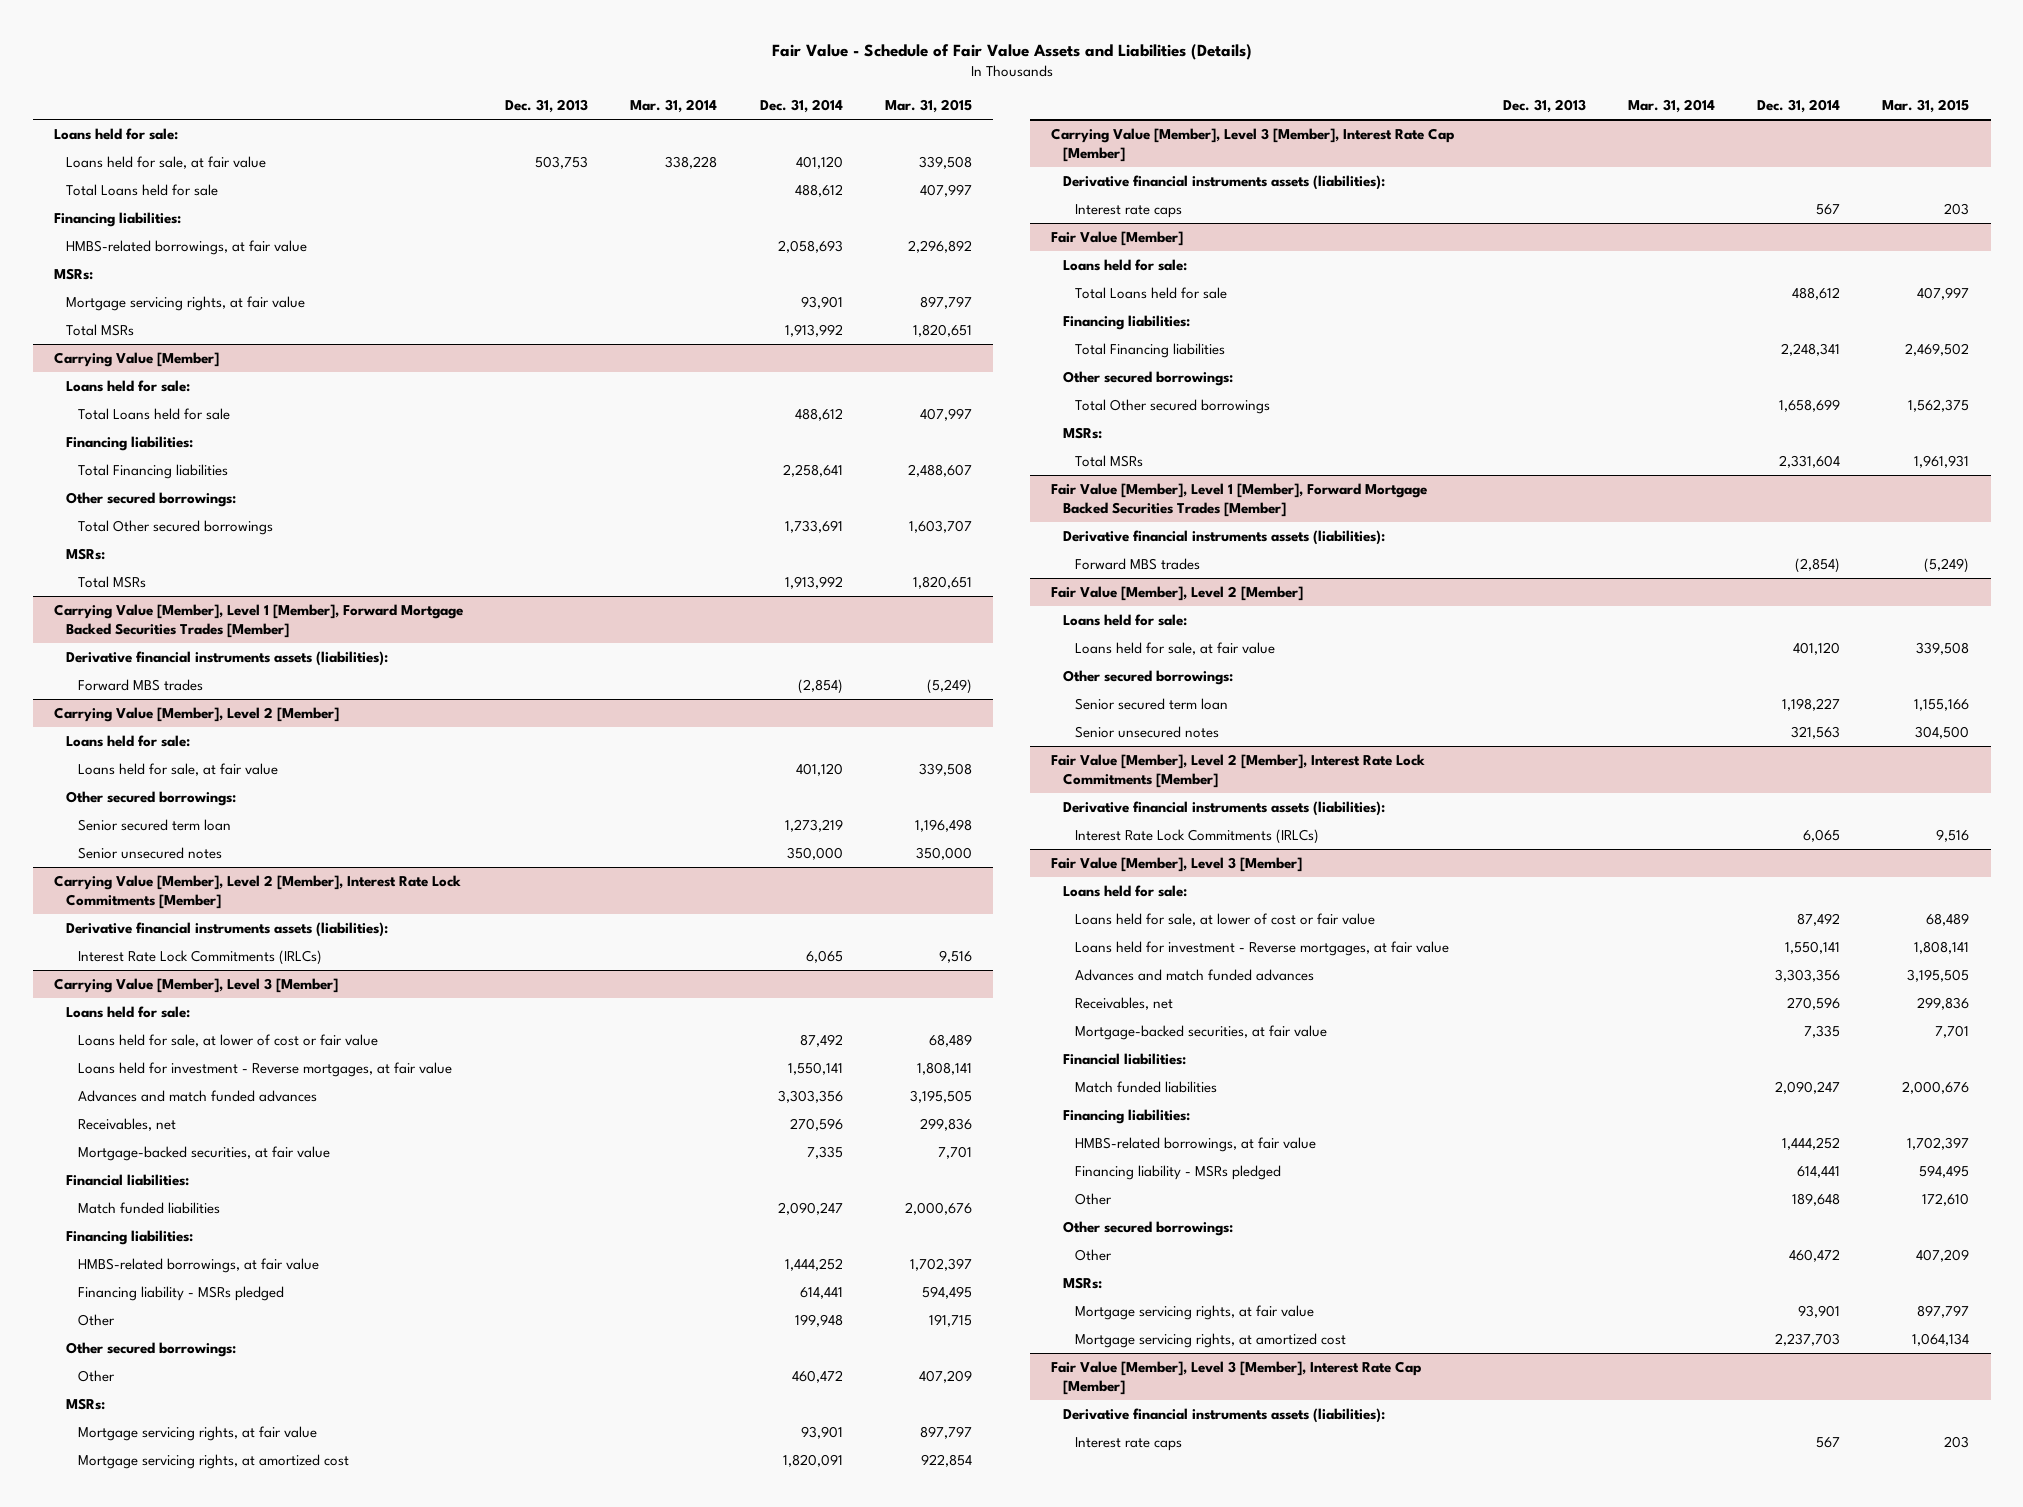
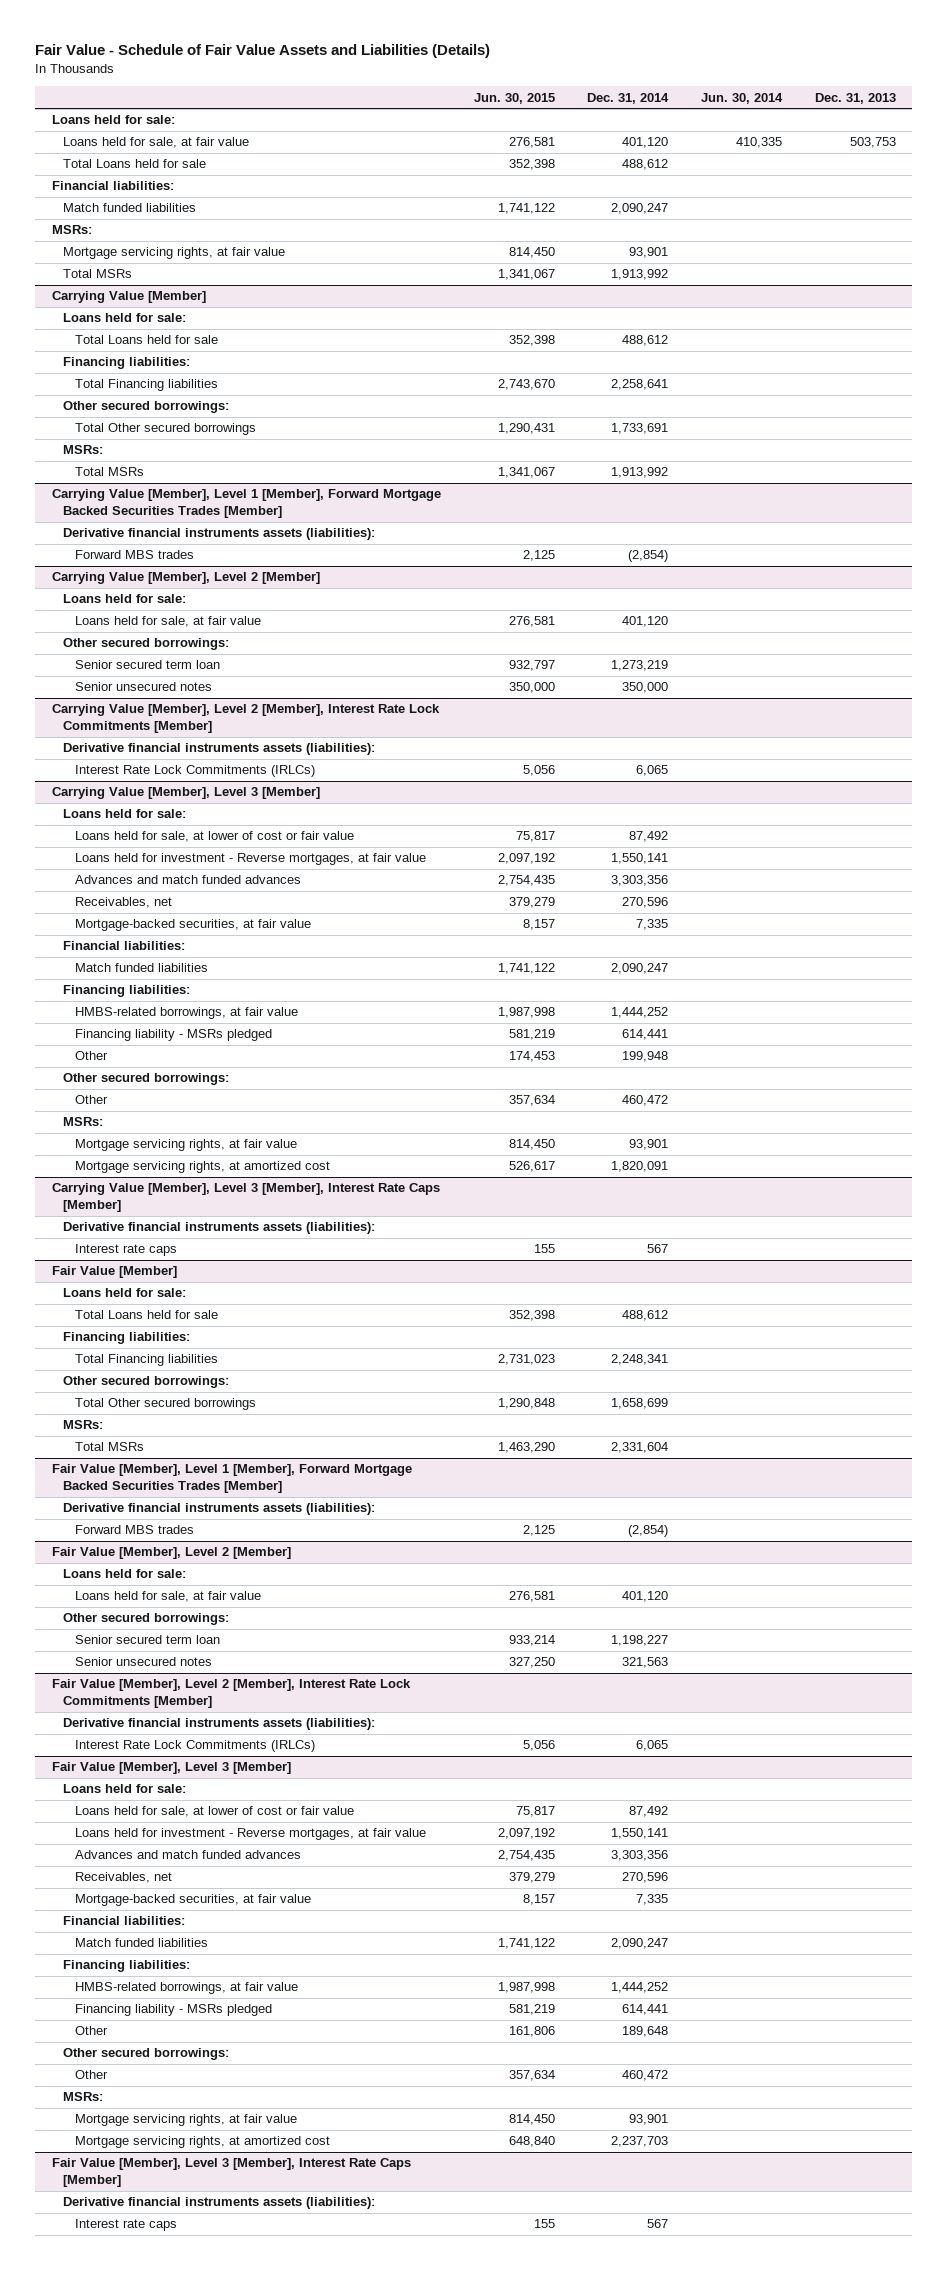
[630,98,718,113] Mar. 31, 2014 -> none
[884,98,972,113] Mar. 31, 2015 -> none
none -> [473,92,555,104] Jun. 30, 2015
none -> [701,92,784,104] Jun. 30, 2014
[53,211,181,227] Financing liabilities: -> none
[65,239,307,255] HMBS-related borrowings, at fair value -> none
none -> [51,181,174,191] Financial liabilities:
none -> [63,203,197,213] Match funded liabilities
[1051,127,1455,162] Carrying Value [Member], Level 3 [Member], Interest Rate Cap [Member] -> [51,1183,440,1213] Carrying Value [Member], Level 3 [Member], Interest Rate Caps [Member]
[1051,1360,1422,1395] Fair Value [Member], Level 3 [Member], Interest Rate Cap [Member] -> [51,2158,411,2188] Fair Value [Member], Level 3 [Member], Interest Rate Caps [Member]

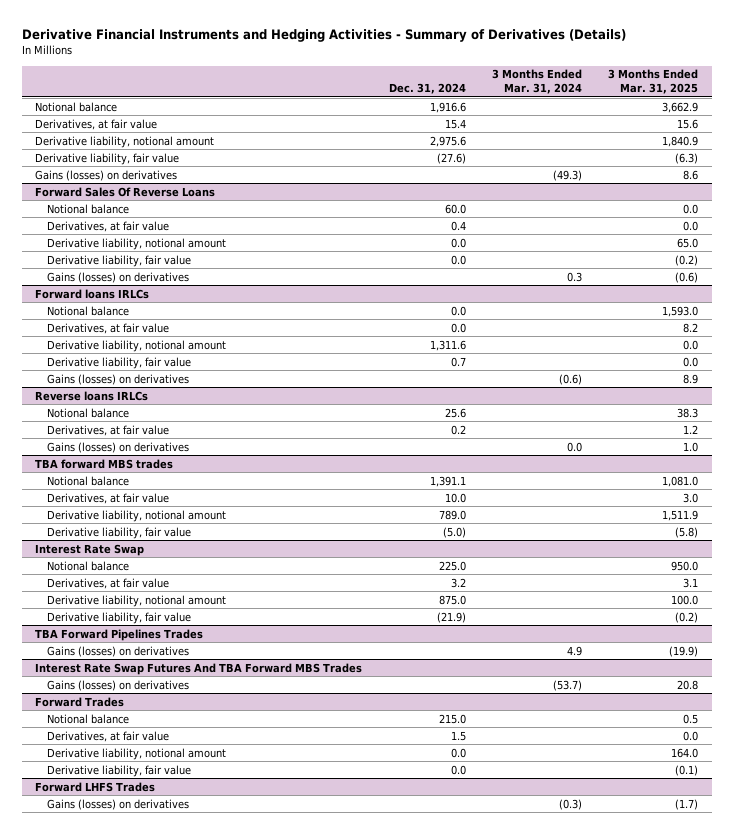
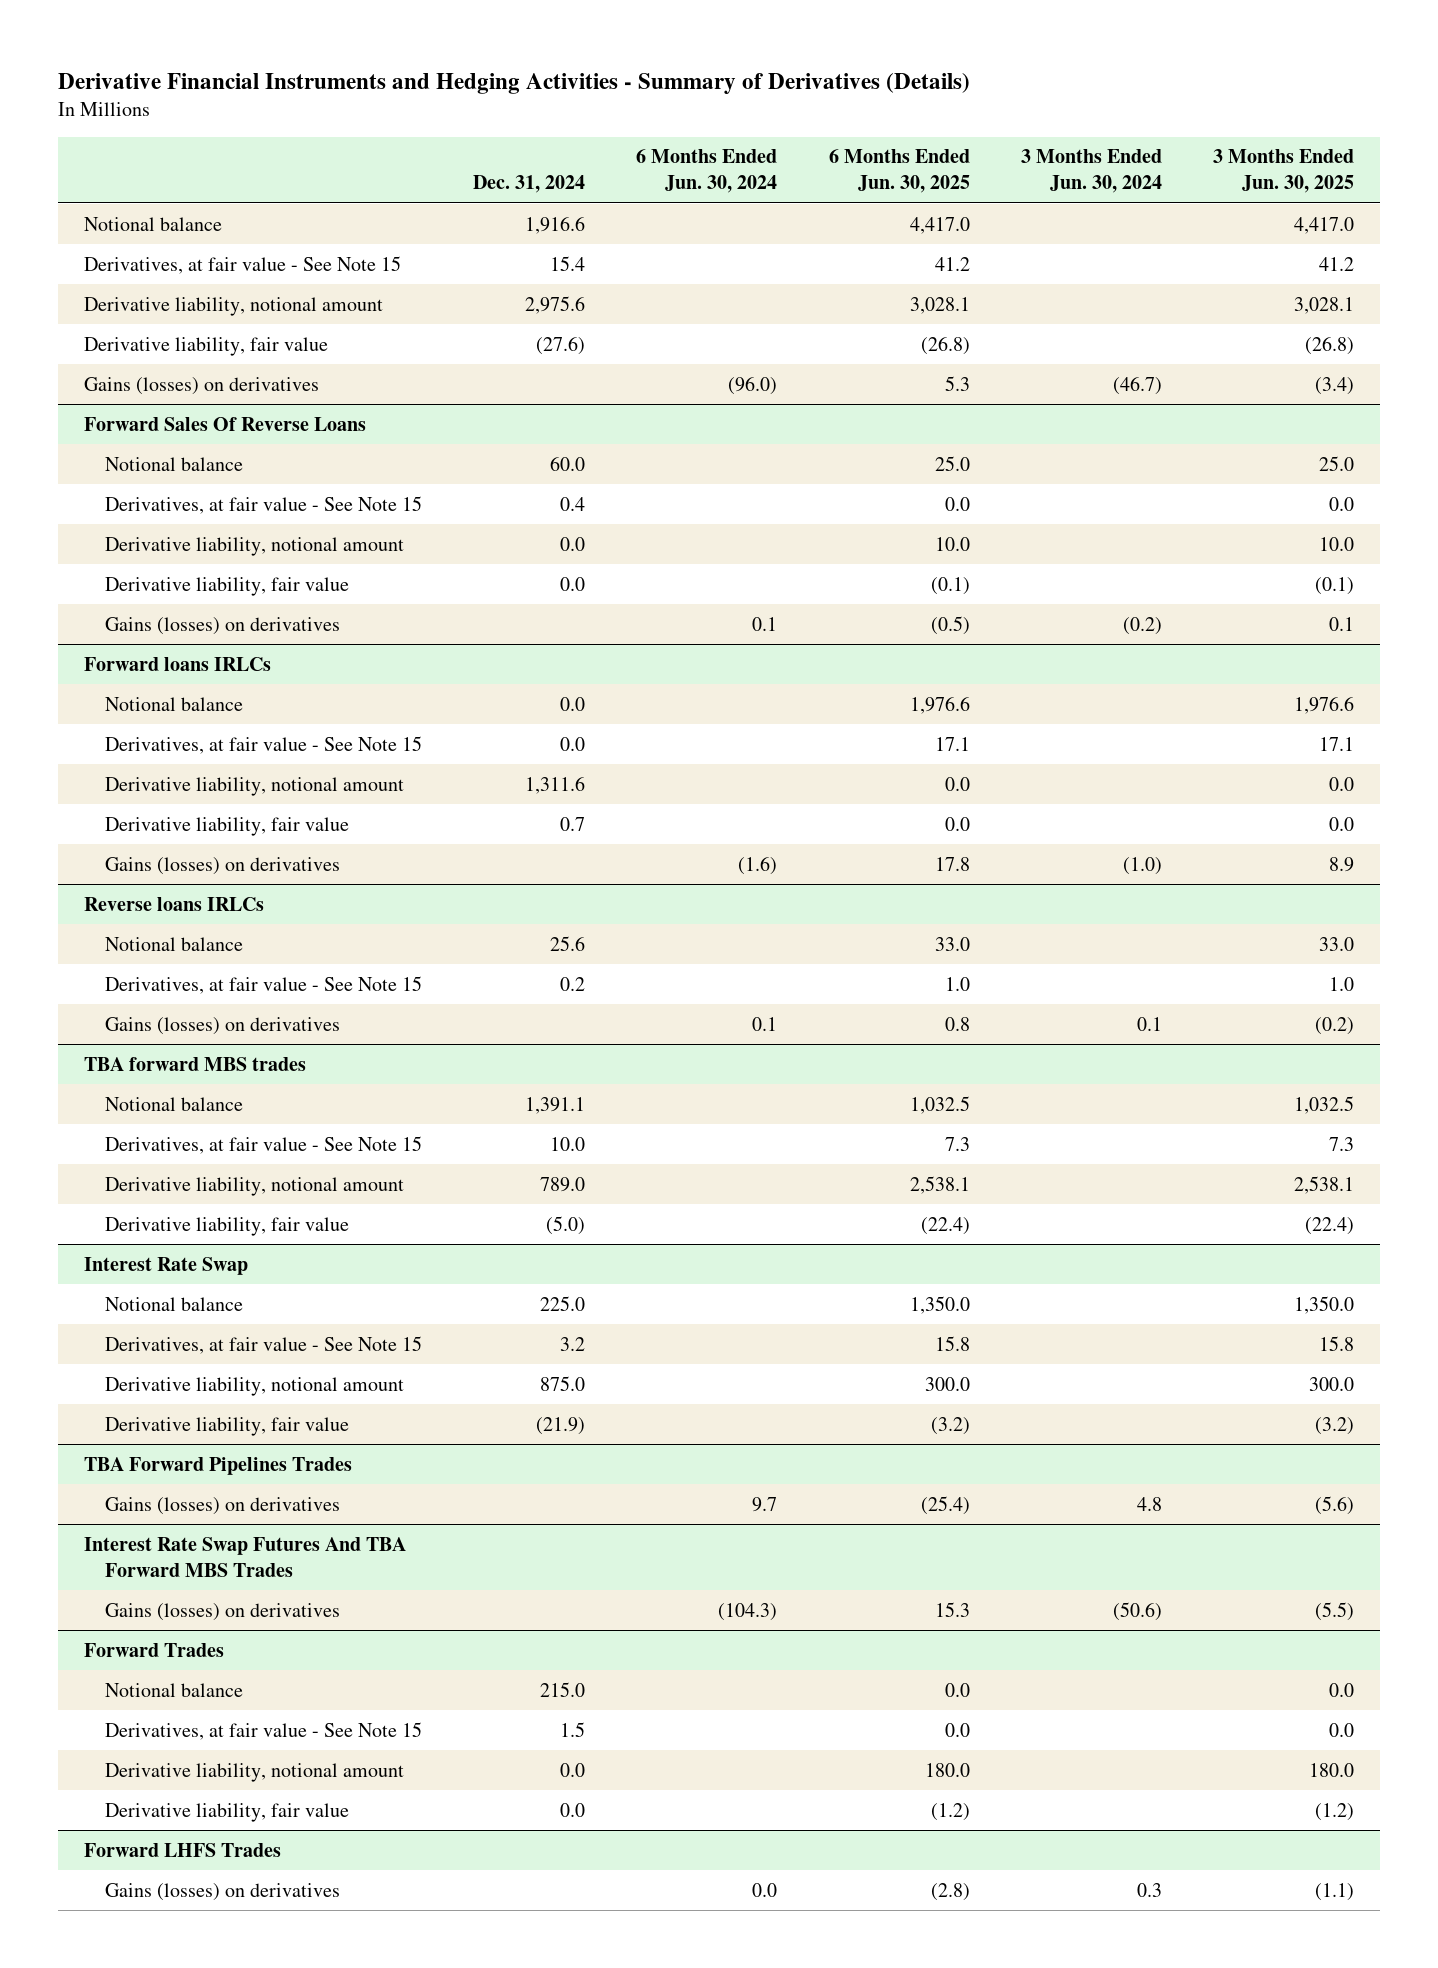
[491,69,582,95] 3 Months Ended Mar. 31, 2024 -> none
[608,69,699,95] 3 Months Ended Mar. 31, 2025 -> none
none -> [636,149,778,194] 6 Months Ended Jun. 30, 2024
none -> [828,149,970,194] 6 Months Ended Jun. 30, 2025
none -> [1020,149,1162,194] 3 Months Ended Jun. 30, 2024
none -> [1212,149,1354,194] 3 Months Ended Jun. 30, 2025
[35,118,158,130] Derivatives, at fair value -> [83,255,401,274] Derivatives, at fair value - See Note 15
[46,220,169,232] Derivatives, at fair value -> [104,495,422,514] Derivatives, at fair value - See Note 15
[46,322,169,334] Derivatives, at fair value -> [104,735,422,754] Derivatives, at fair value - See Note 15
[46,424,169,436] Derivatives, at fair value -> [104,975,422,994] Derivatives, at fair value - See Note 15
[46,492,169,504] Derivatives, at fair value -> [104,1135,422,1154] Derivatives, at fair value - See Note 15
[46,577,169,589] Derivatives, at fair value -> [104,1335,422,1354] Derivatives, at fair value - See Note 15
[46,730,169,742] Derivatives, at fair value -> [104,1721,422,1740] Derivatives, at fair value - See Note 15

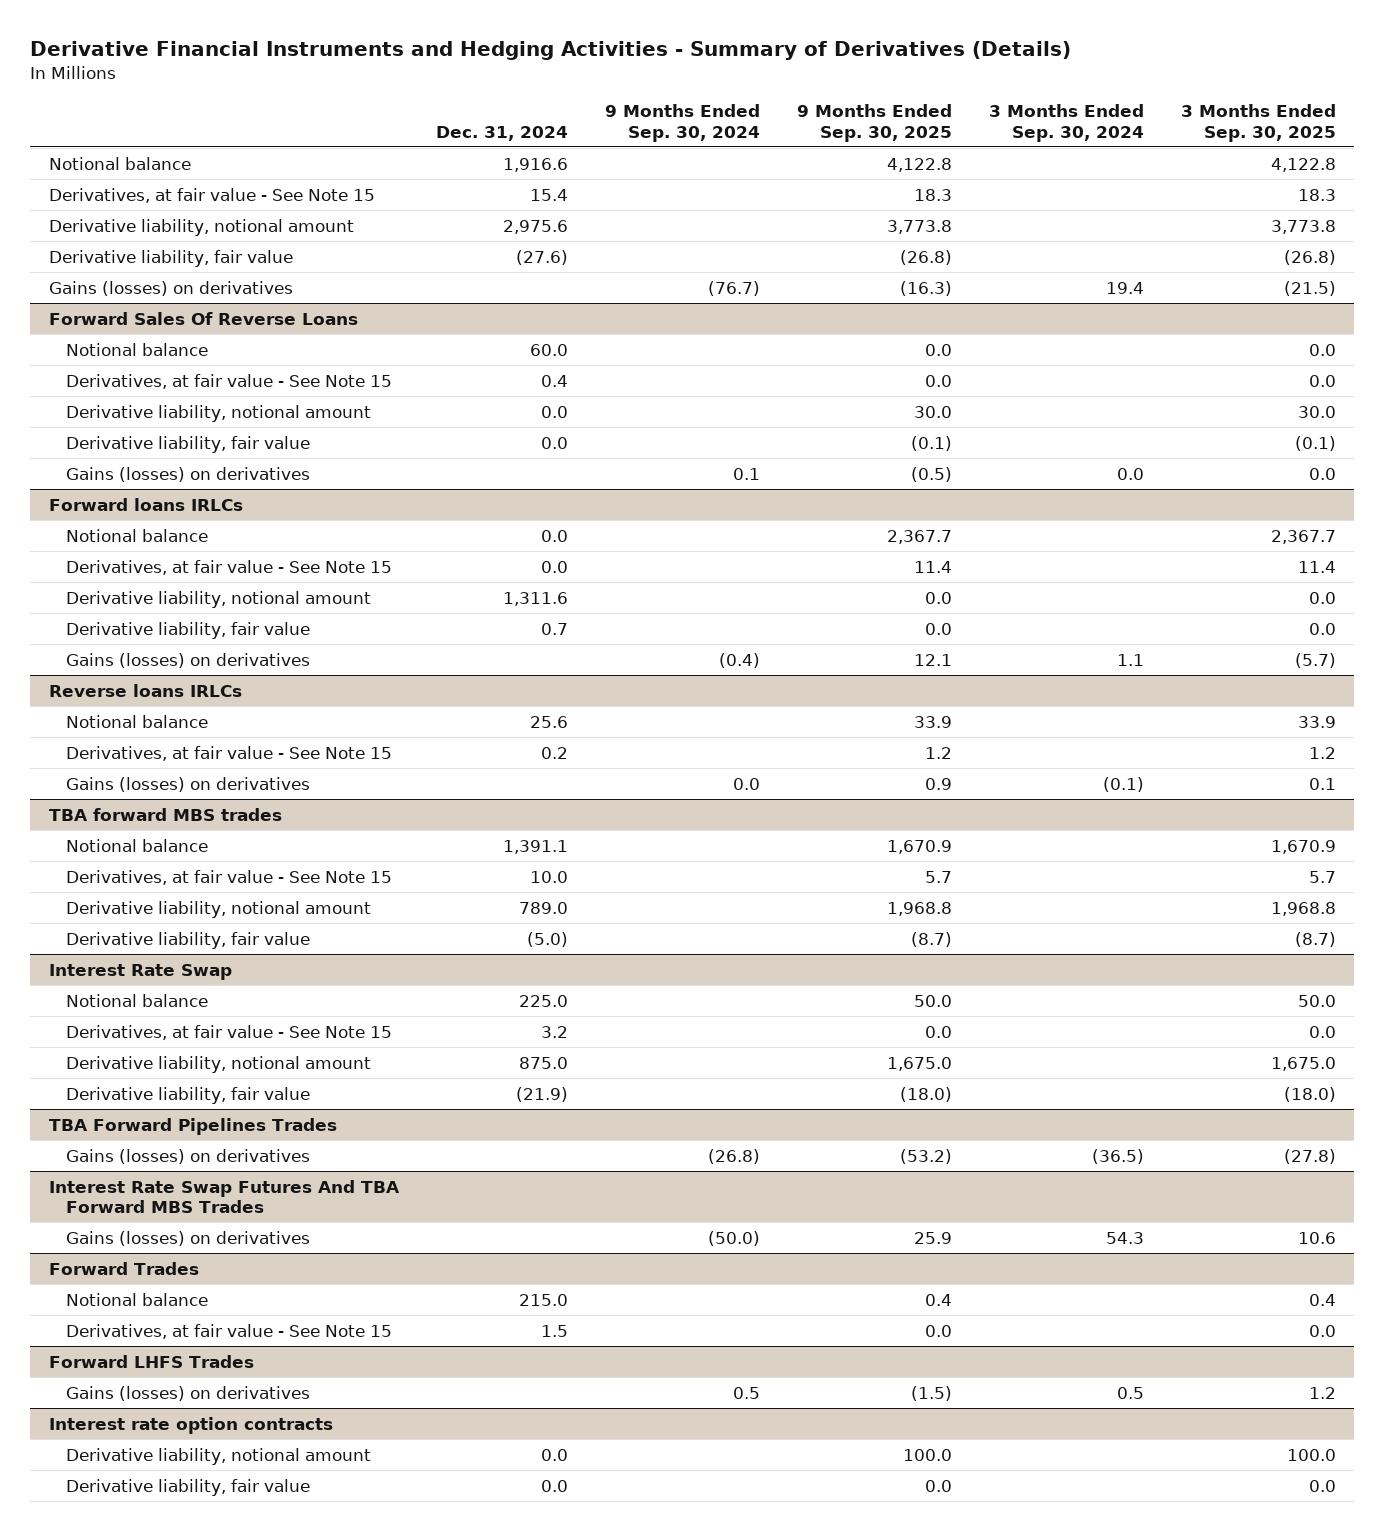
[636,149,778,194] 6 Months Ended Jun. 30, 2024 -> none
[828,149,970,194] 6 Months Ended Jun. 30, 2025 -> none
[1020,149,1162,194] 3 Months Ended Jun. 30, 2024 -> none
[1212,149,1354,194] 3 Months Ended Jun. 30, 2025 -> none
none -> [604,104,760,142] 9 Months Ended Sep. 30, 2024
none -> [796,104,952,142] 9 Months Ended Sep. 30, 2025
none -> [988,104,1144,142] 3 Months Ended Sep. 30, 2024
none -> [1180,104,1336,142] 3 Months Ended Sep. 30, 2025
[104,1762,404,1782] Derivative liability, notional amount -> none
[104,1802,349,1822] Derivative liability, fair value -> none
none -> [48,1416,333,1434] Interest rate option contracts
none -> [65,1447,371,1465] Derivative liability, notional amount
none -> [65,1478,310,1496] Derivative liability, fair value

